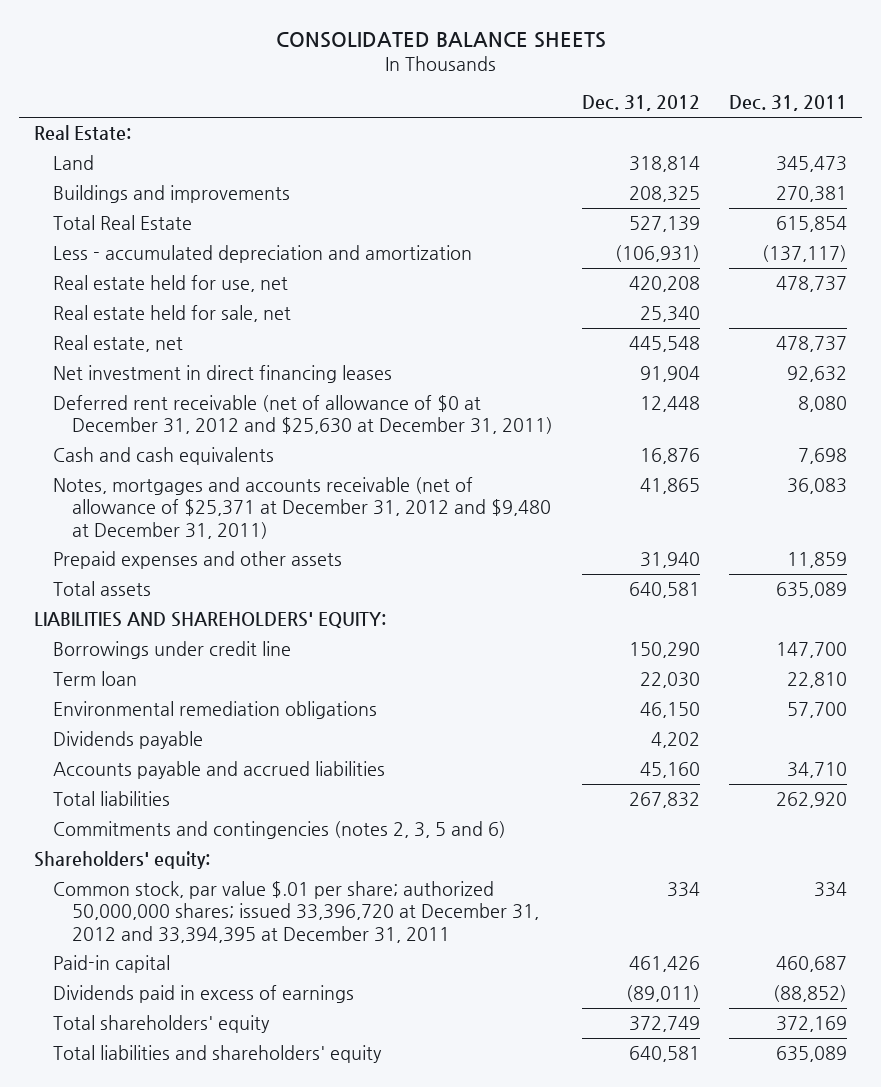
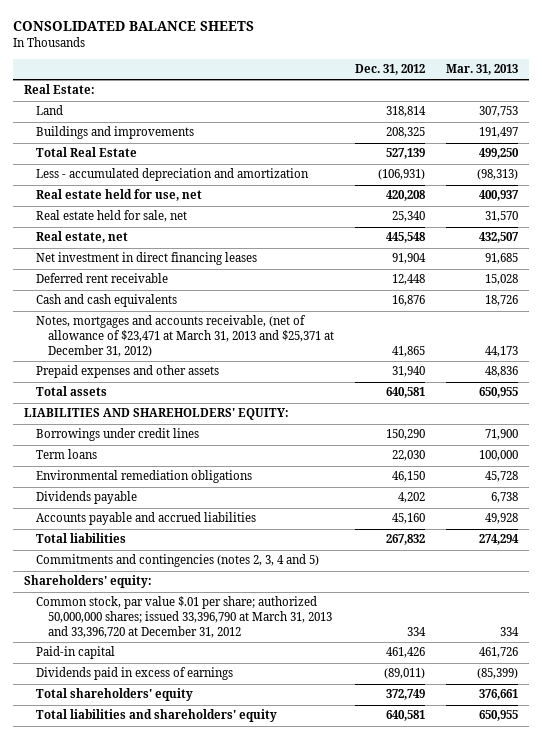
[729,95,848,112] Dec. 31, 2011 -> none
none -> [446,64,519,76] Mar. 31, 2013
[52,394,553,435] Deferred rent receivable (net of allowance of $0 at December 31, 2012 and $25,630 at December 31, 2011) -> [36,273,169,284] Deferred rent receivable
[52,476,551,539] Notes, mortgages and accounts receivable (net of allowance of $25,371 at December 31, 2012 and $9,480 at December 31, 2011) -> [36,315,335,357] Notes, mortgages and accounts receivable, (net of allowance of $23,471 at March 31, 2013 and $25,371 at December 31, 2012)
[52,640,291,659] Borrowings under credit line -> [36,428,200,442] Borrowings under credit lines
[52,670,137,686] Term loan -> [36,449,98,460] Term loans
[52,820,506,839] Commitments and contingencies (notes 2, 3, 5 and 6) -> [36,554,320,568] Commitments and contingencies (notes 2, 3, 4 and 5)
[52,880,539,943] Common stock, par value $.01 per share; authorized 50,000,000 shares; issued 33,396,720 at December 31, 2012 and 33,394,395 at December 31, 2011 -> [36,596,333,638] Common stock, par value $.01 per share; authorized 50,000,000 shares; issued 33,396,790 at March 31, 2013 and 33,396,720 at December 31, 2012

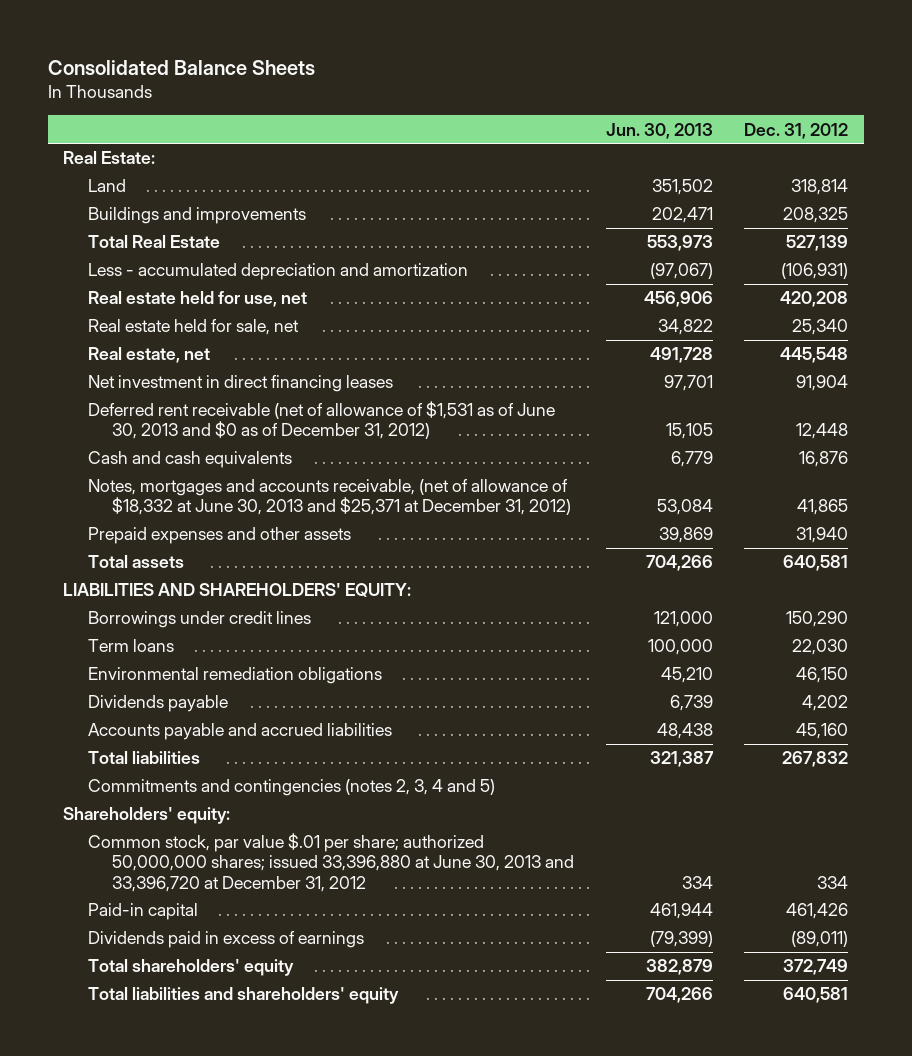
[13,21,255,32] CONSOLIDATED BALANCE SHEETS -> [47,59,315,75] Consolidated Balance Sheets
[446,64,519,76] Mar. 31, 2013 -> none
none -> [605,122,713,139] Jun. 30, 2013
[36,273,169,284] Deferred rent receivable -> [87,401,555,440] Deferred rent receivable (net of allowance of $1,531 as of June 30, 2013 and $0 as of December 31, 2012)
[36,315,335,357] Notes, mortgages and accounts receivable, (net of allowance of $23,471 at March 31, 2013 and $25,371 at December 31, 2012) -> [87,479,571,516] Notes, mortgages and accounts receivable, (net of allowance of $18,332 at June 30, 2013 and $25,371 at December 31, 2012)
[36,596,333,638] Common stock, par value $.01 per share; authorized 50,000,000 shares; issued 33,396,790 at March 31, 2013 and 33,396,720 at December 31, 2012 -> [87,833,574,892] Common stock, par value $.01 per share; authorized 50,000,000 shares; issued 33,396,880 at June 30, 2013 and 33,396,720 at December 31, 2012

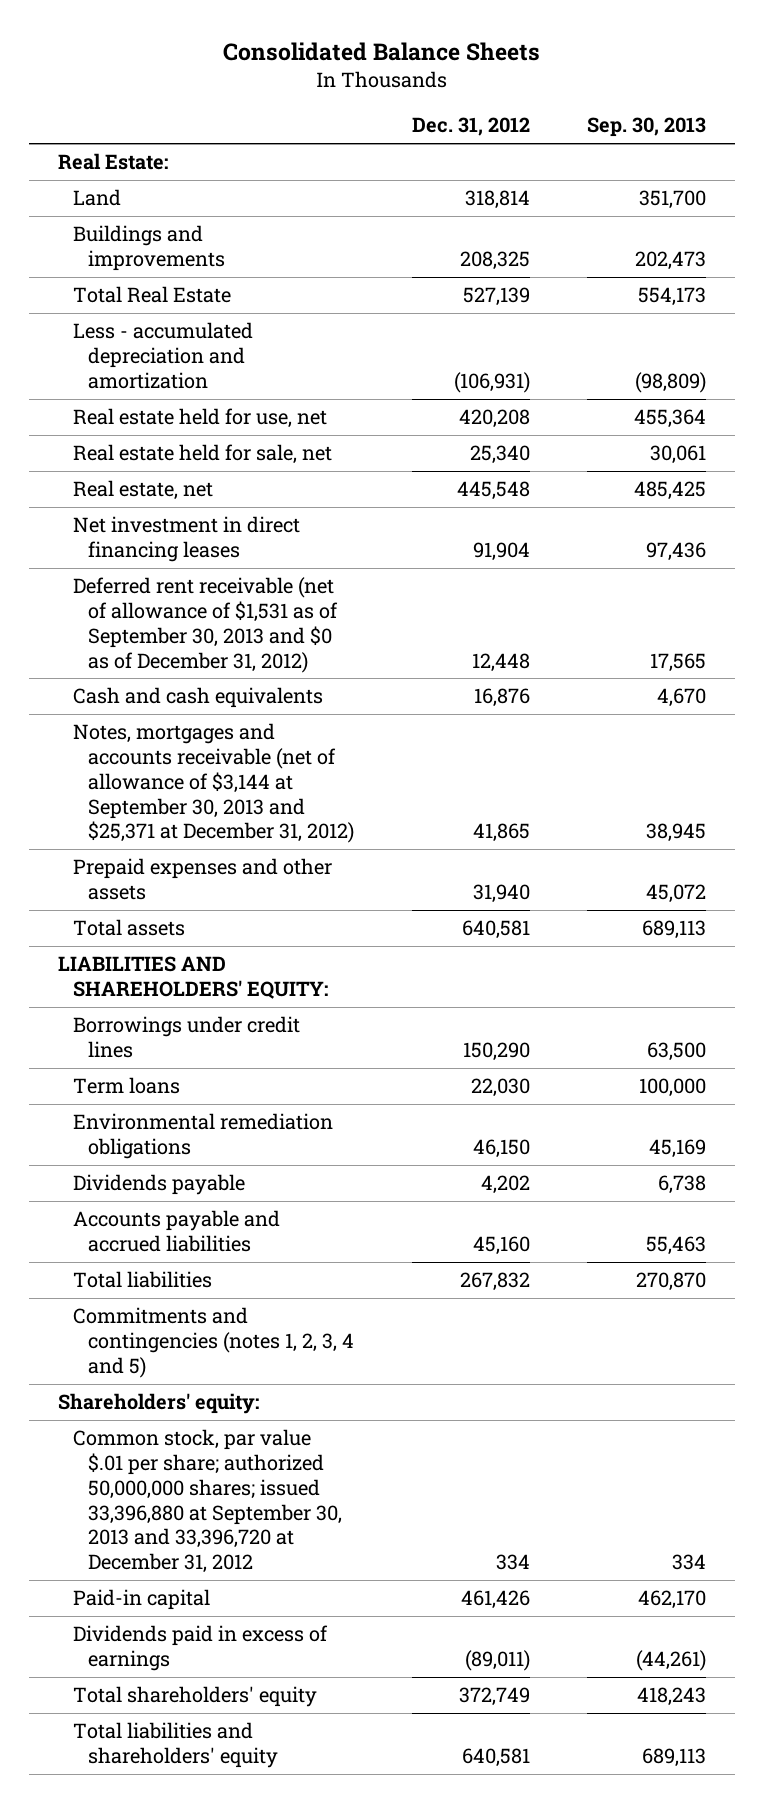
[605,122,713,139] Jun. 30, 2013 -> none
none -> [587,117,707,138] Sep. 30, 2013
[87,401,555,440] Deferred rent receivable (net of allowance of $1,531 as of June 30, 2013 and $0 as of December 31, 2012) -> [72,577,338,673] Deferred rent receivable (net of allowance of $1,531 as of September 30, 2013 and $0 as of December 31, 2012)
[87,479,571,516] Notes, mortgages and accounts receivable, (net of allowance of $18,332 at June 30, 2013 and $25,371 at December 31, 2012) -> [72,723,354,844] Notes, mortgages and accounts receivable (net of allowance of $3,144 at September 30, 2013 and $25,371 at December 31, 2012)
[87,779,495,797] Commitments and contingencies (notes 2, 3, 4 and 5) -> [72,1307,354,1378] Commitments and contingencies (notes 1, 2, 3, 4 and 5)
[87,833,574,892] Common stock, par value $.01 per share; authorized 50,000,000 shares; issued 33,396,880 at June 30, 2013 and 33,396,720 at December 31, 2012 -> [72,1429,342,1574] Common stock, par value $.01 per share; authorized 50,000,000 shares; issued 33,396,880 at September 30, 2013 and 33,396,720 at December 31, 2012

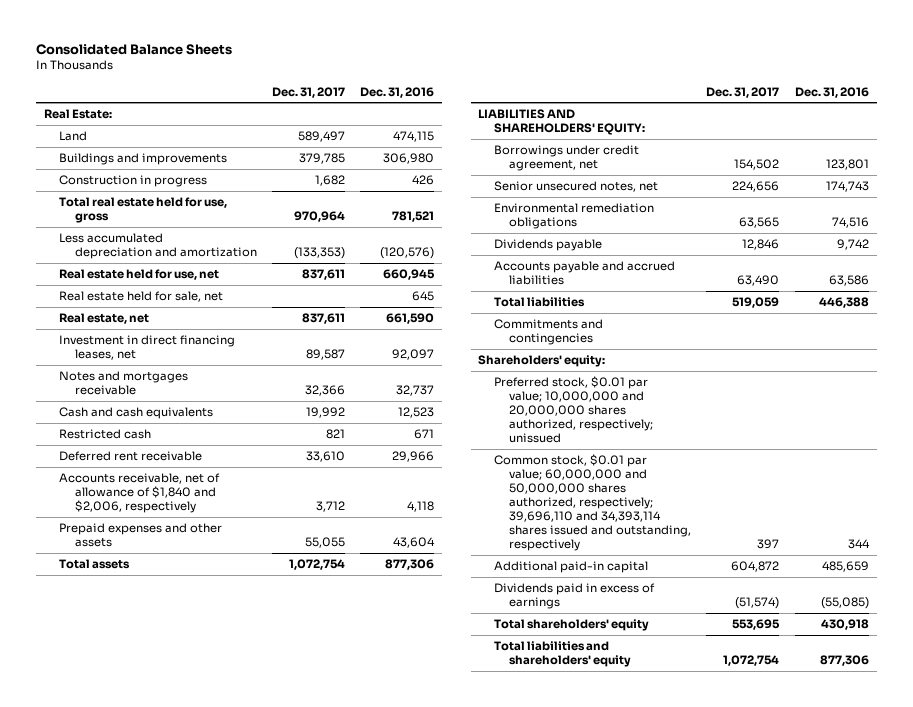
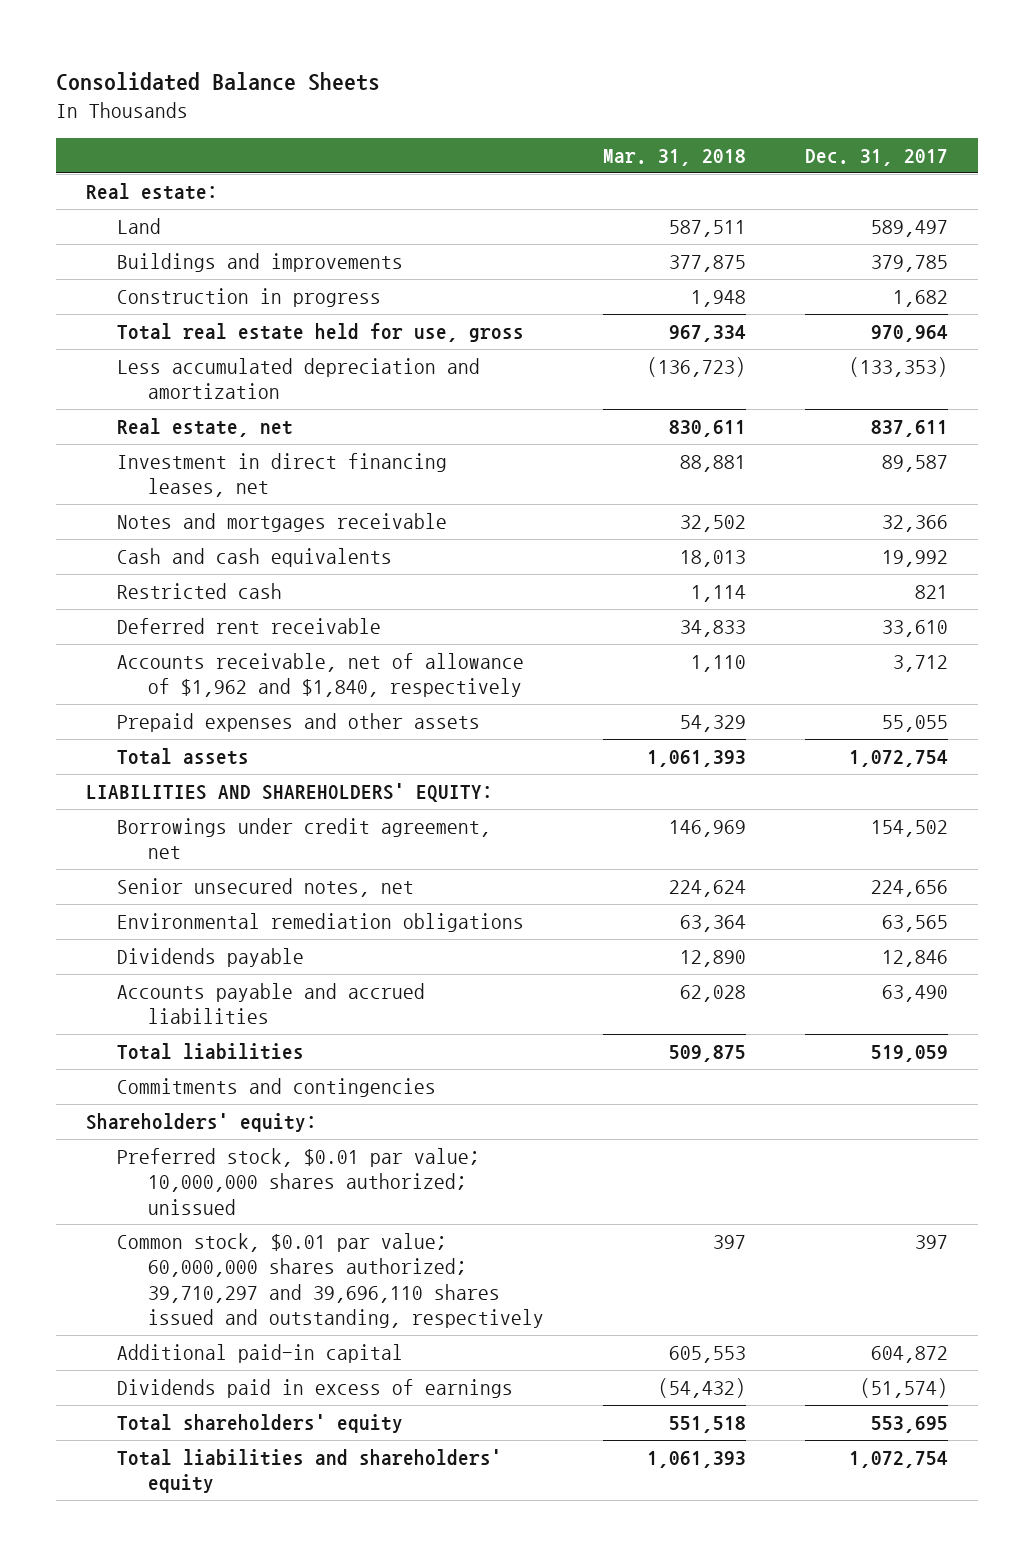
[360,86,435,98] Dec. 31, 2016 -> none
none -> [603,149,747,167] Mar. 31, 2018
[43,108,112,119] Real Estate: -> [85,183,218,201] Real estate:
[59,268,220,280] Real estate held for use, net -> none
[59,290,224,302] Real estate held for sale, net -> none
[59,472,221,514] Accounts receivable, net of allowance of $1,840 and $2,006, respectively -> [116,653,524,698] Accounts receivable, net of allowance of $1,962 and $1,840, respectively
[493,375,654,444] Preferred stock, $0.01 par value; 10,000,000 and 20,000,000 shares authorized, respectively; unissued -> [116,1148,480,1215] Preferred stock, $0.01 par value; 10,000,000 shares authorized; unissued
[493,453,692,552] Common stock, $0.01 par value; 60,000,000 and 50,000,000 shares authorized, respectively; 39,696,110 and 34,393,114 shares issued and outstanding, respectively -> [116,1233,544,1329] Common stock, $0.01 par value; 60,000,000 shares authorized; 39,710,297 and 39,696,110 shares issued and outstanding, respectively

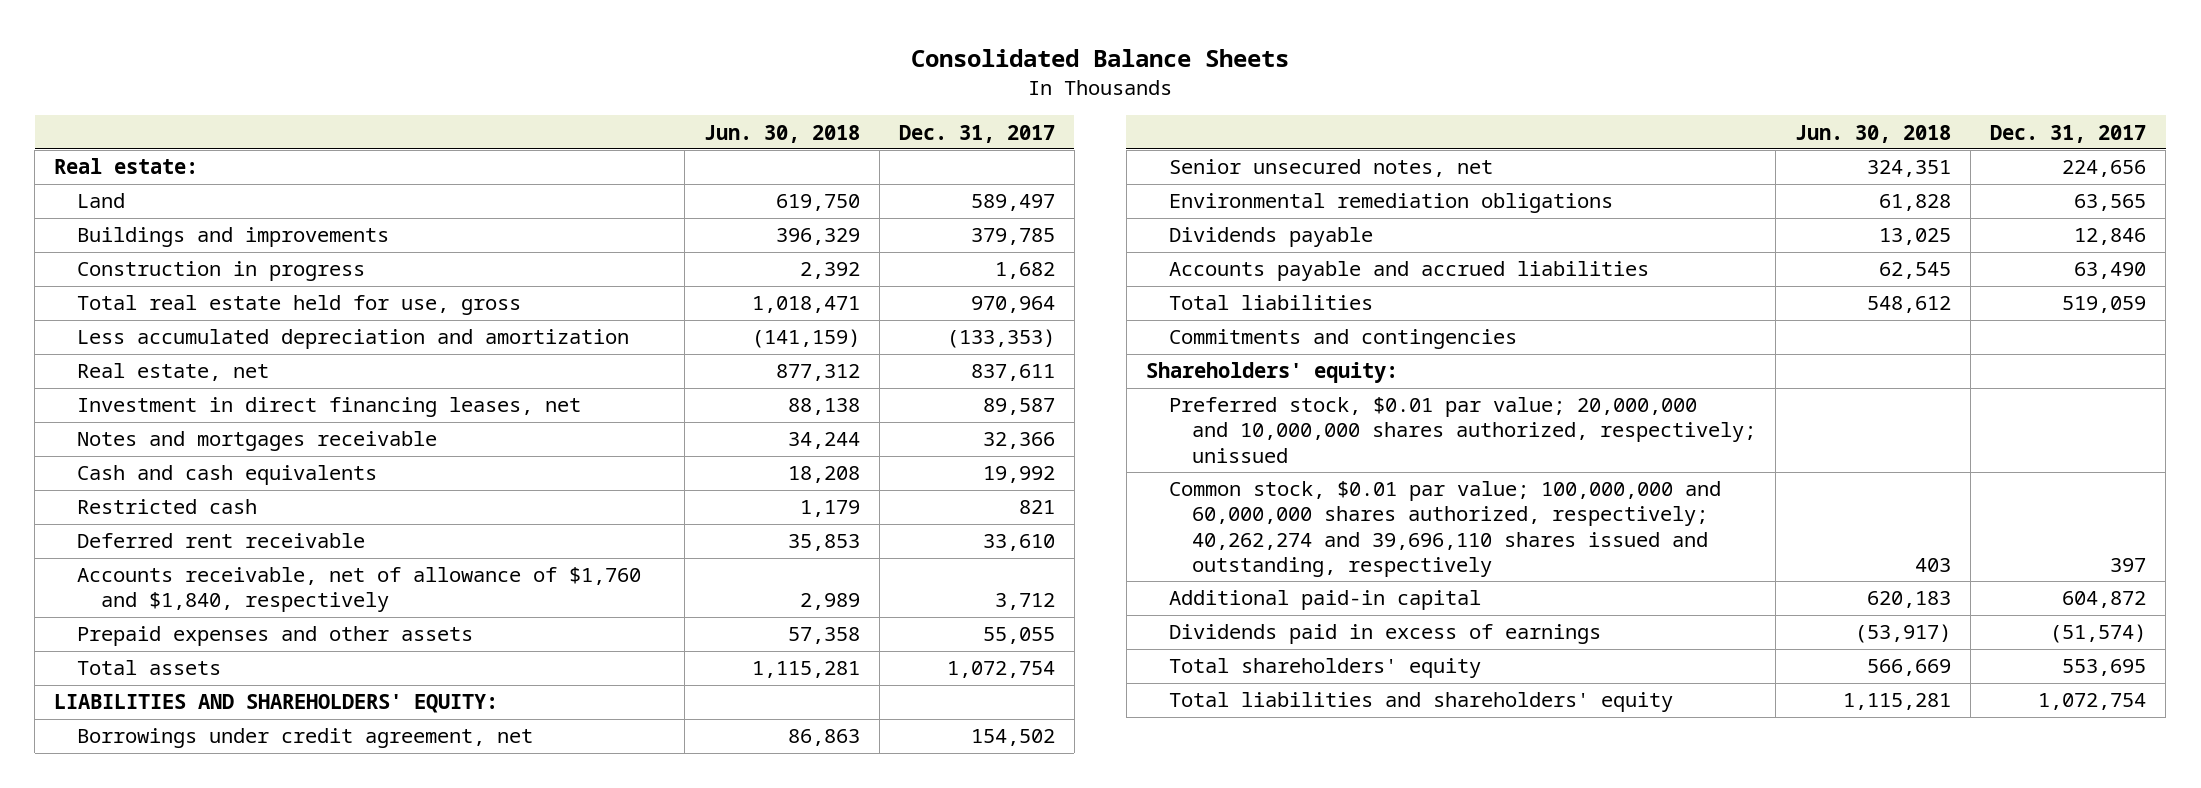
[603,149,747,167] Mar. 31, 2018 -> none
none -> [703,124,860,143] Jun. 30, 2018
[116,653,524,698] Accounts receivable, net of allowance of $1,962 and $1,840, respectively -> [77,567,642,613] Accounts receivable, net of allowance of $1,760 and $1,840, respectively
[116,1148,480,1215] Preferred stock, $0.01 par value; 10,000,000 shares authorized; unissued -> [1168,397,1757,463] Preferred stock, $0.01 par value; 20,000,000 and 10,000,000 shares authorized, respectively; unissued
[116,1233,544,1329] Common stock, $0.01 par value; 60,000,000 shares authorized; 39,710,297 and 39,696,110 shares issued and outstanding, respectively -> [1168,481,1721,577] Common stock, $0.01 par value; 100,000,000 and 60,000,000 shares authorized, respectively; 40,262,274 and 39,696,110 shares issued and outstanding, respectively

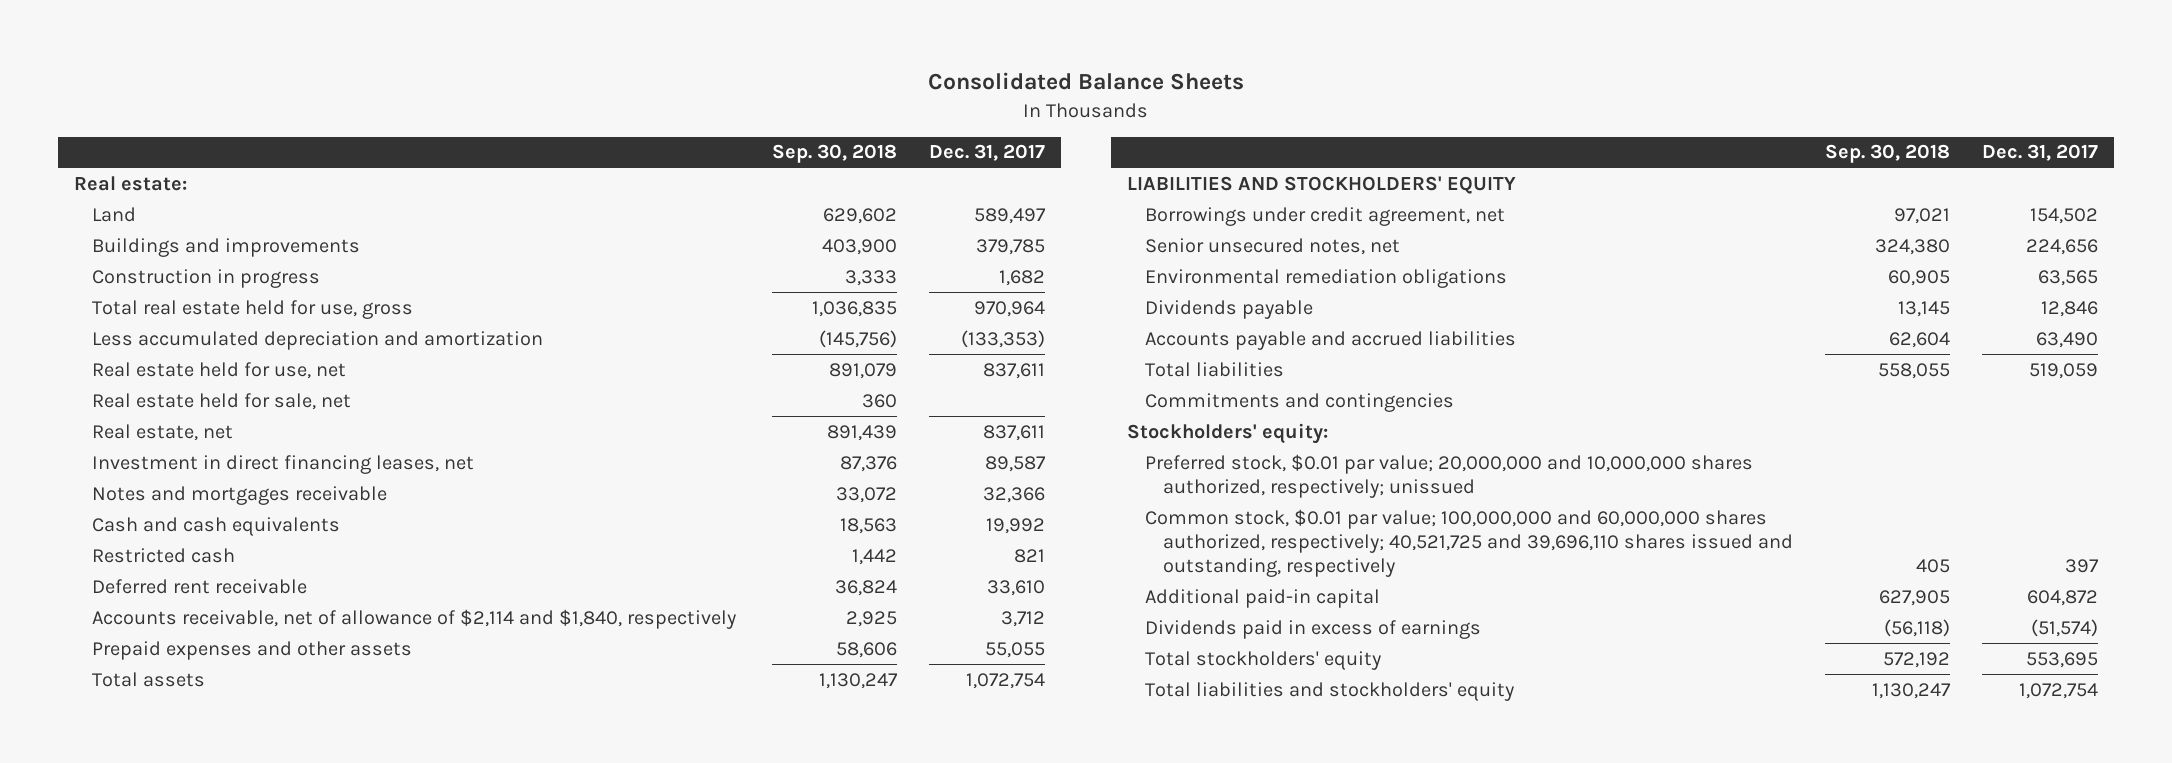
[703,124,860,143] Jun. 30, 2018 -> none
none -> [771,144,897,164] Sep. 30, 2018
none -> [92,361,347,379] Real estate held for use, net
none -> [92,392,352,410] Real estate held for sale, net
[77,567,642,613] Accounts receivable, net of allowance of $1,760 and $1,840, respectively -> [92,608,737,629] Accounts receivable, net of allowance of $2,114 and $1,840, respectively
[54,694,499,714] LIABILITIES AND SHAREHOLDERS' EQUITY: -> [1127,175,1517,194] LIABILITIES AND STOCKHOLDERS' EQUITY
[1145,362,1398,384] Shareholders' equity: -> [1127,422,1329,444] Stockholders' equity:
[1168,481,1721,577] Common stock, $0.01 par value; 100,000,000 and 60,000,000 shares authorized, respectively; 40,262,274 and 39,696,110 shares issued and outstanding, respectively -> [1144,508,1793,577] Common stock, $0.01 par value; 100,000,000 and 60,000,000 shares authorized, respectively; 40,521,725 and 39,696,110 shares issued and outstanding, respectively
[1168,658,1481,679] Total shareholders' equity -> [1144,650,1381,670] Total stockholders' equity
[1168,692,1673,713] Total liabilities and shareholders' equity -> [1144,681,1514,701] Total liabilities and stockholders' equity

